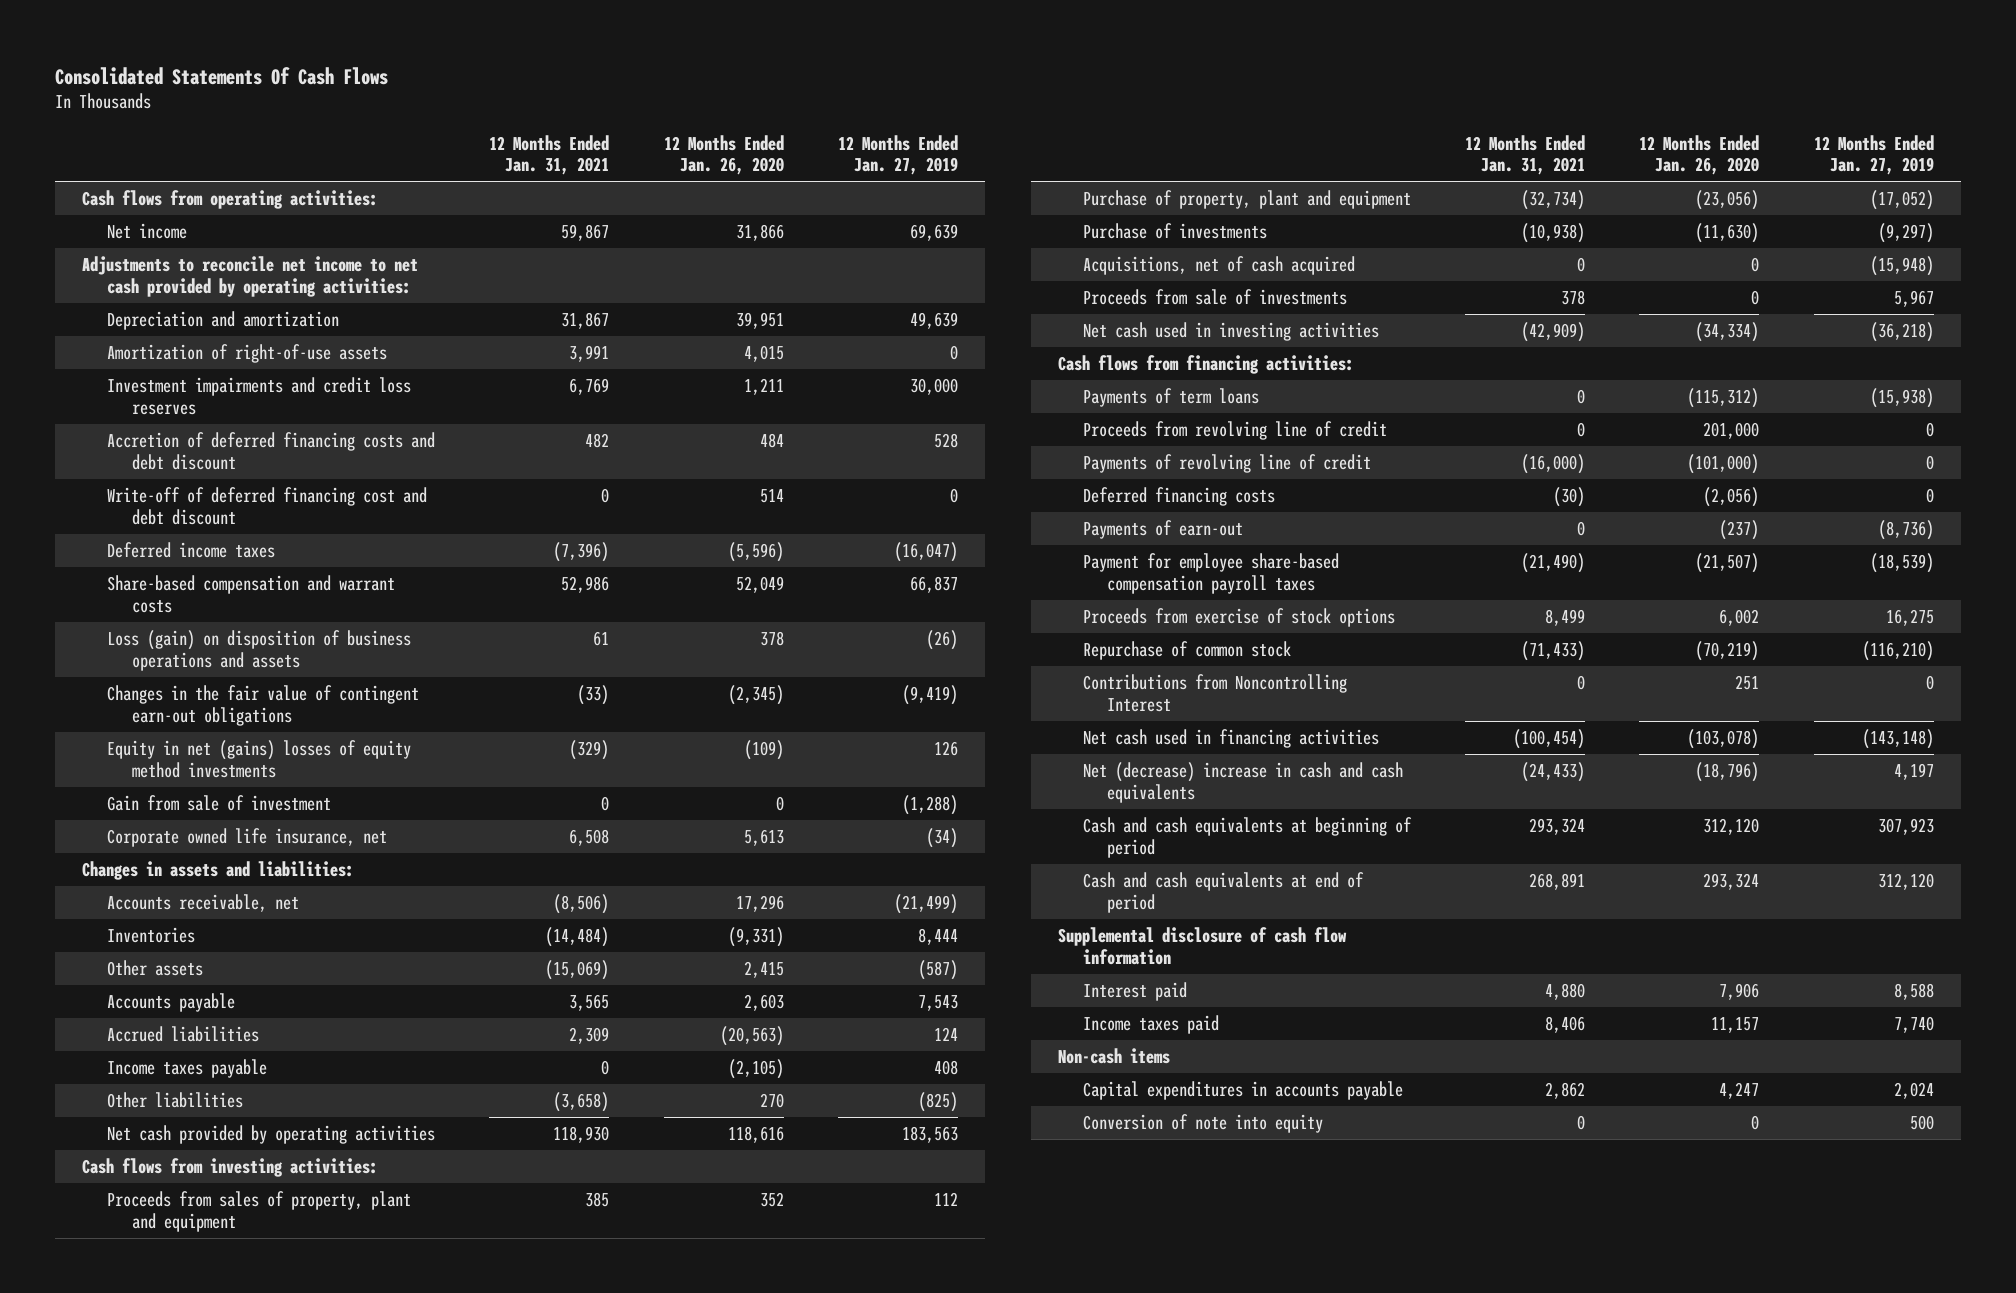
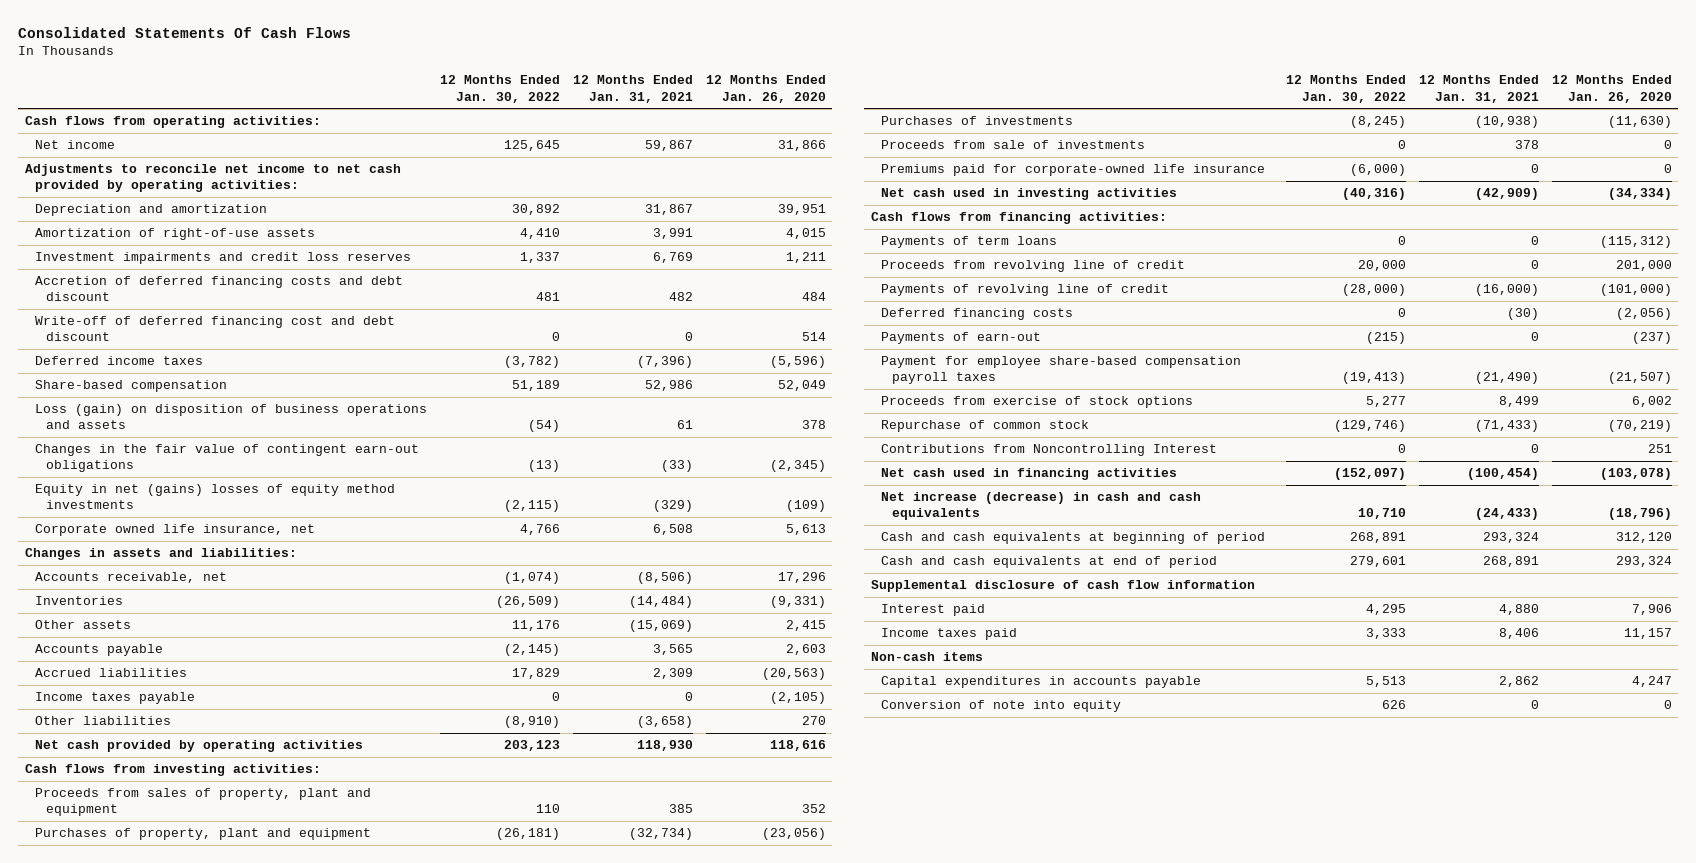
[838,134,959,176] 12 Months Ended Jan. 27, 2019 -> none
none -> [440,75,561,103] 12 Months Ended Jan. 30, 2022
[107,574,396,613] Share-based compensation and warrant costs -> [35,380,228,393] Share-based compensation
[107,794,332,811] Gain from sale of investment -> none
[1082,255,1355,275] Acquisitions, net of cash acquired -> none
[1082,189,1411,209] Purchase of property, plant and equipment -> [35,828,372,841] Purchases of property, plant and equipment
[1082,222,1267,239] Purchase of investments -> [881,116,1074,126] Purchases of investments
none -> [881,164,1266,177] Premiums paid for corporate-owned life insurance
[1082,761,1403,803] Net (decrease) increase in cash and cash equivalents -> [881,492,1202,521] Net increase (decrease) in cash and cash equivalents

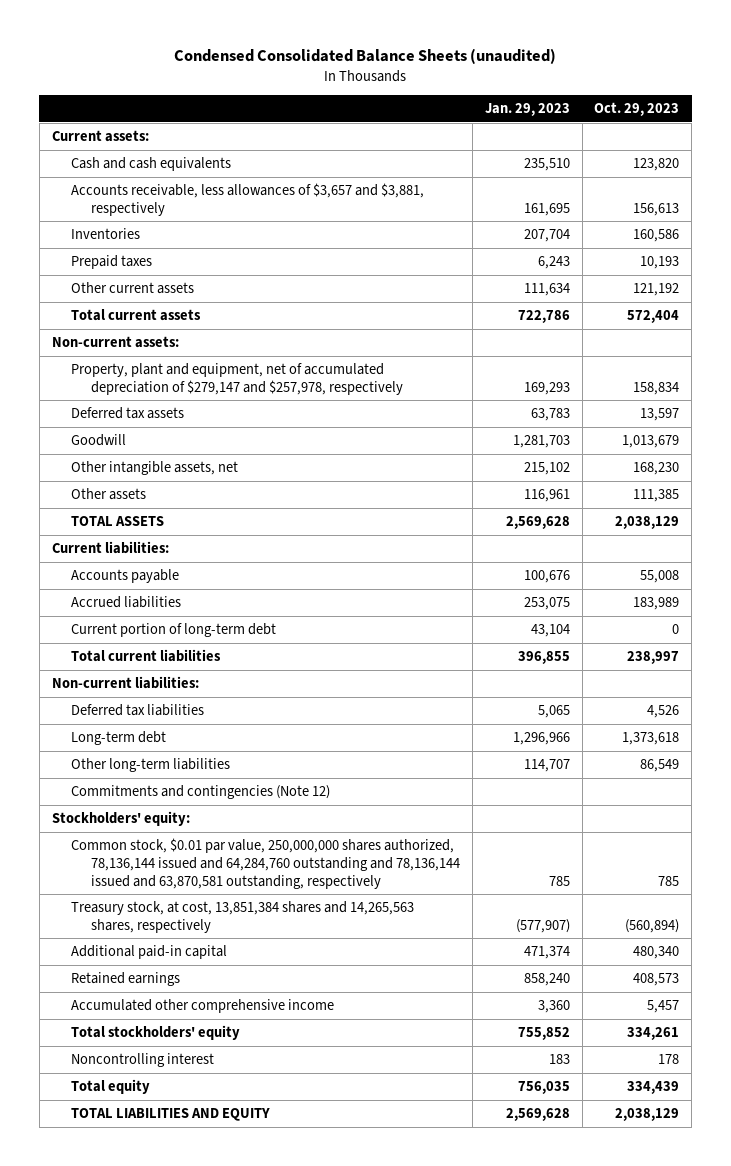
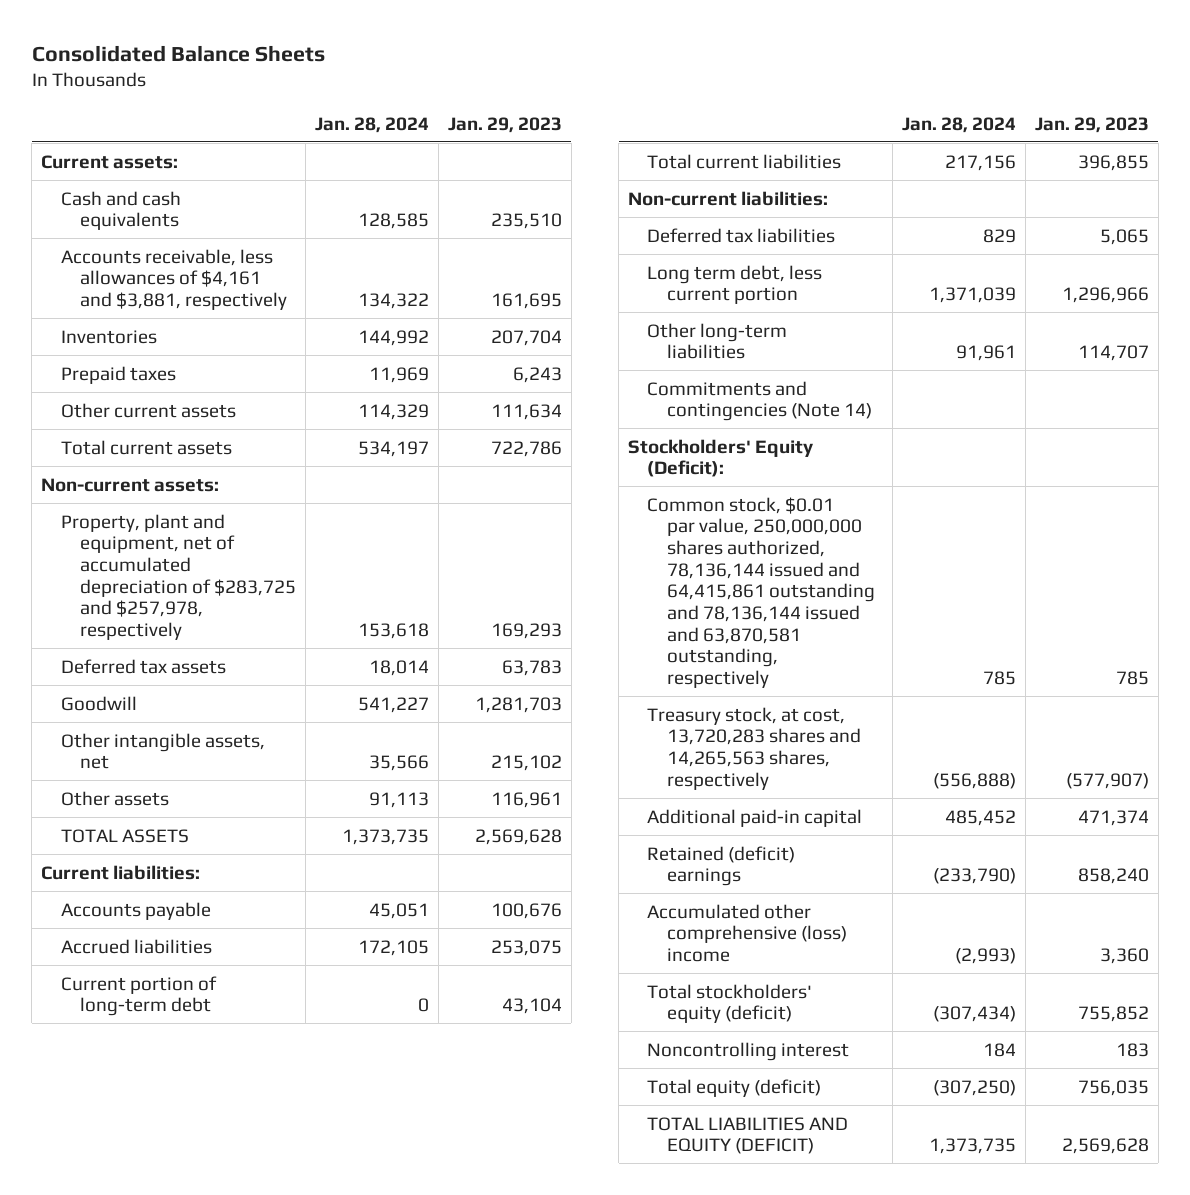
[174,48,557,65] Condensed Consolidated Balance Sheets (unaudited) -> [31,44,325,62] Consolidated Balance Sheets
[594,102,680,117] Oct. 29, 2023 -> none
none -> [315,116,430,133] Jan. 28, 2024
[71,183,425,216] Accounts receivable, less allowances of $3,657 and $3,881, respectively -> [60,248,288,310] Accounts receivable, less allowances of $4,161 and $3,881, respectively
[71,363,403,395] Property, plant and equipment, net of accumulated depreciation of $279,147 and $257,978, respectively -> [60,513,297,640] Property, plant and equipment, net of accumulated depreciation of $283,725 and $257,978, respectively
[71,731,167,746] Long-term debt -> [647,264,823,305] Long term debt, less current portion
[71,785,331,800] Commitments and contingencies (Note 12) -> [647,380,872,422] Commitments and contingencies (Note 14)
[51,811,190,827] Stockholders' equity: -> [628,438,814,478] Stockholders' Equity (Deficit):
[71,838,460,889] Common stock, $0.01 par value, 250,000,000 shares authorized, 78,136,144 issued and 64,284,760 outstanding and 78,136,144 issued and 63,870,581 outstanding, respectively -> [647,496,875,689] Common stock, $0.01 par value, 250,000,000 shares authorized, 78,136,144 issued and 64,415,861 outstanding and 78,136,144 issued and 63,870,581 outstanding, respectively
[71,901,415,933] Treasury stock, at cost, 13,851,384 shares and 14,265,563 shares, respectively -> [647,706,861,790] Treasury stock, at cost, 13,720,283 shares and 14,265,563 shares, respectively
[71,972,181,987] Retained earnings -> [647,845,796,887] Retained (deficit) earnings
[71,999,335,1014] Accumulated other comprehensive income -> [647,903,847,962] Accumulated other comprehensive (loss) income
[71,1025,241,1041] Total stockholders' equity -> [647,983,813,1024] Total stockholders' equity (deficit)
[71,1079,151,1095] Total equity -> [647,1078,822,1097] Total equity (deficit)
[71,1108,271,1122] TOTAL LIABILITIES AND EQUITY -> [647,1116,849,1155] TOTAL LIABILITIES AND EQUITY (DEFICIT)

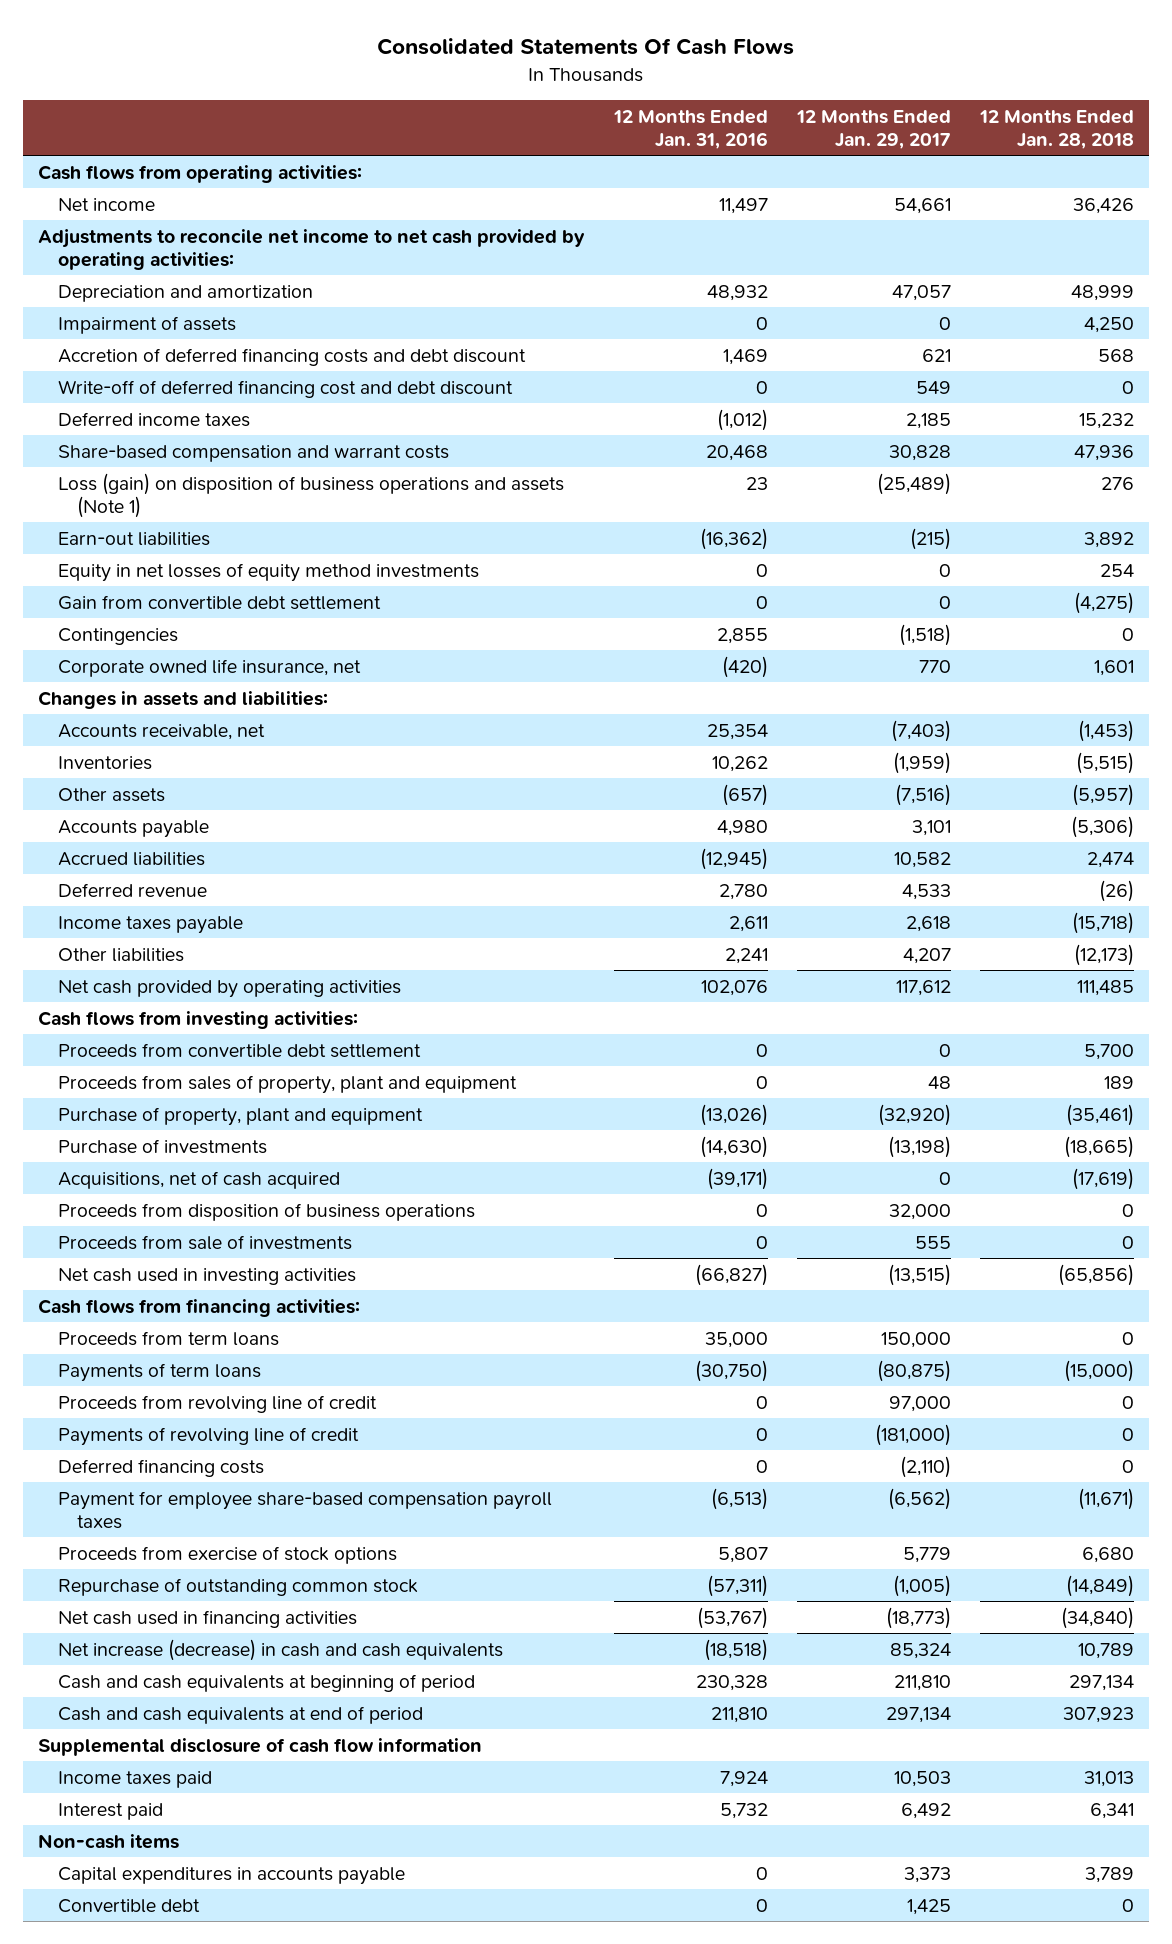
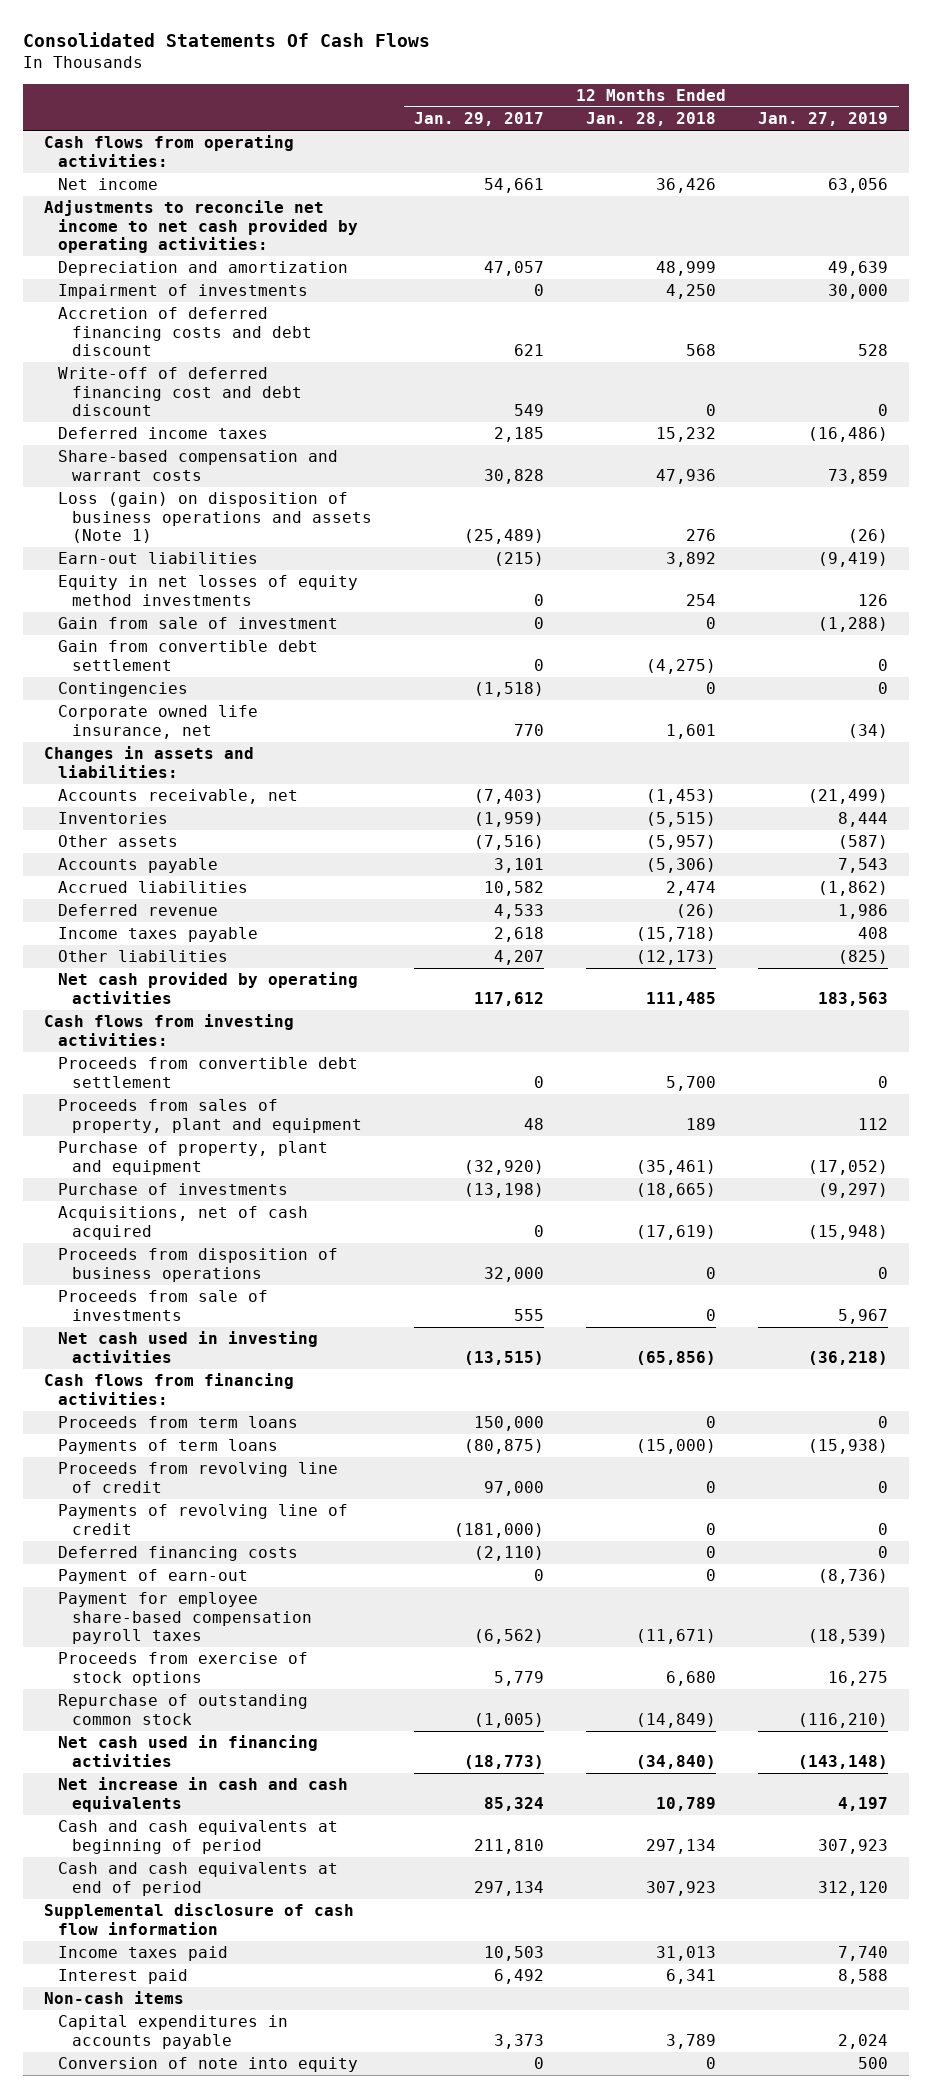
[612,109,768,150] 12 Months Ended Jan. 31, 2016 -> none
none -> [758,112,889,127] Jan. 27, 2019
[57,315,236,334] Impairment of assets -> [58,284,309,300] Impairment of investments
none -> [58,617,339,630] Gain from sale of investment
none -> [58,1569,249,1585] Payment of earn-out
[57,1638,503,1661] Net increase (decrease) in cash and cash equivalents -> [58,1777,349,1812] Net increase in cash and cash equivalents
[57,1898,200,1913] Convertible debt -> none
none -> [58,2057,359,2073] Conversion of note into equity

